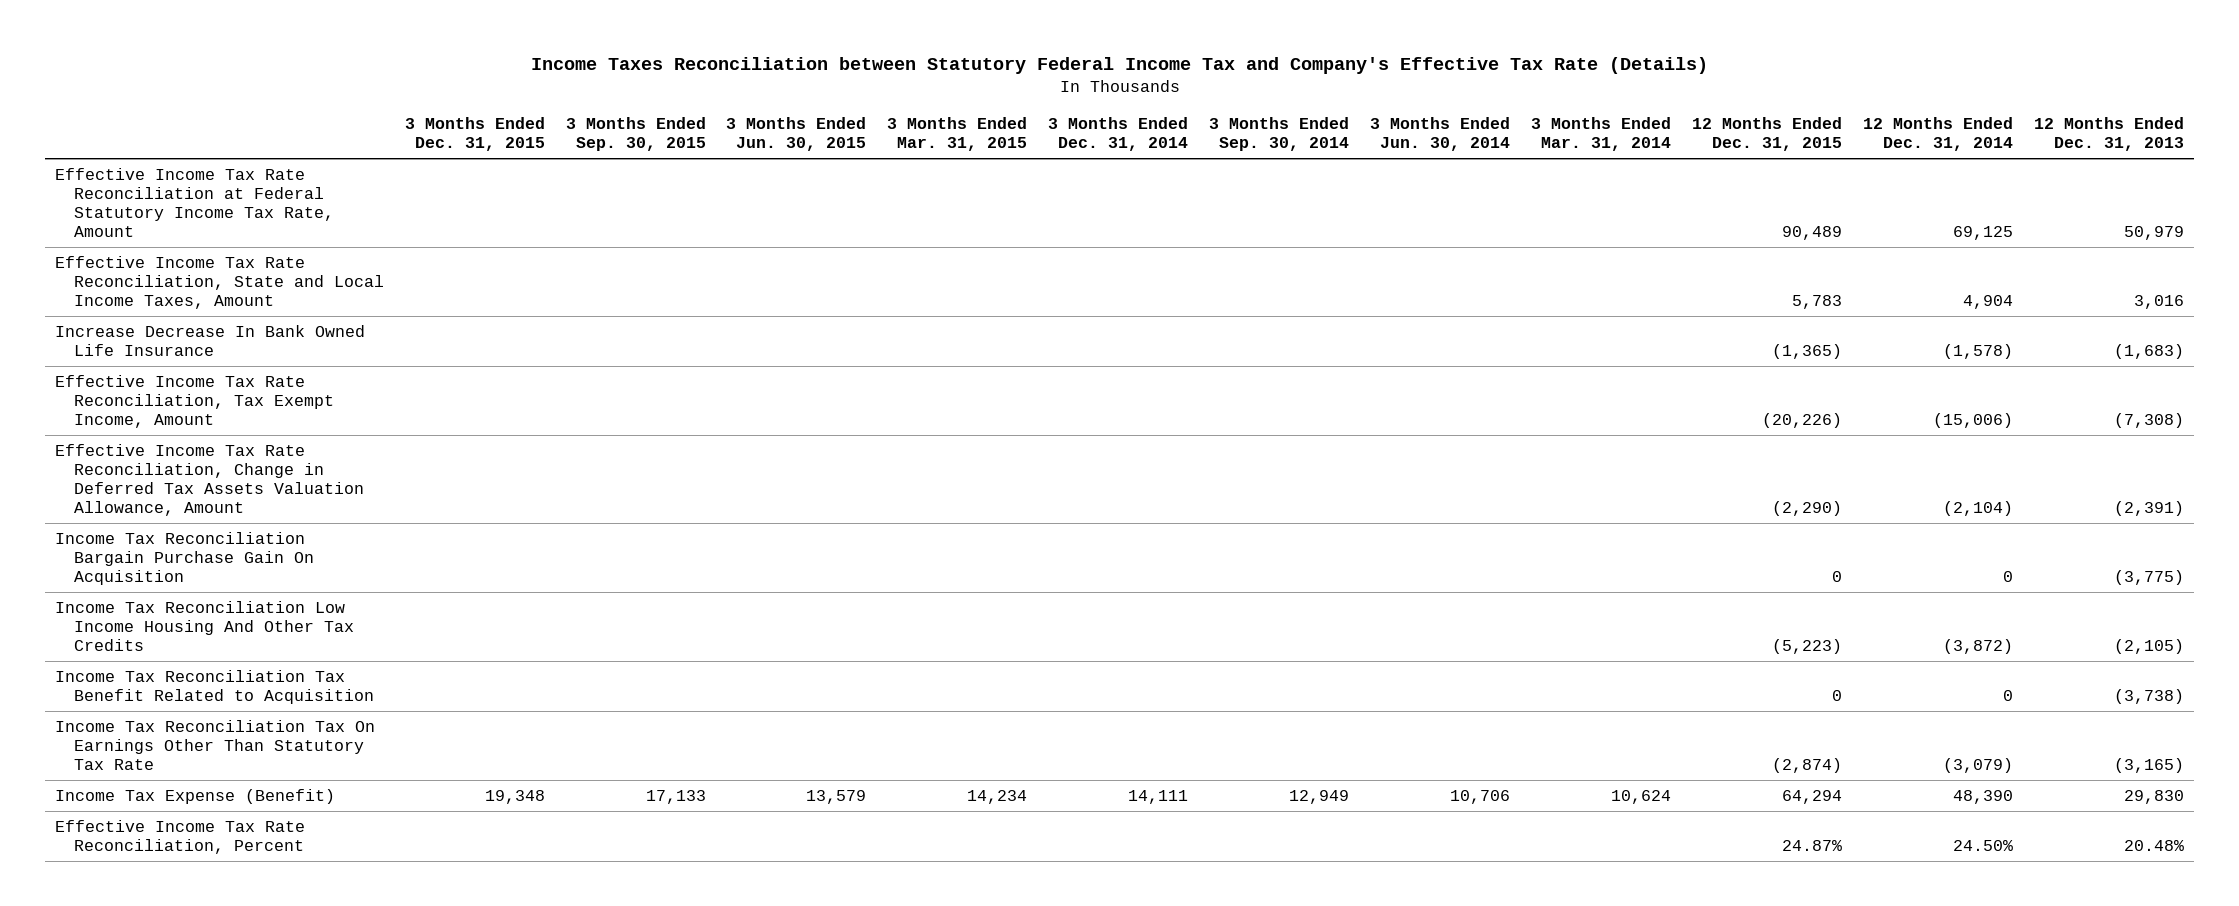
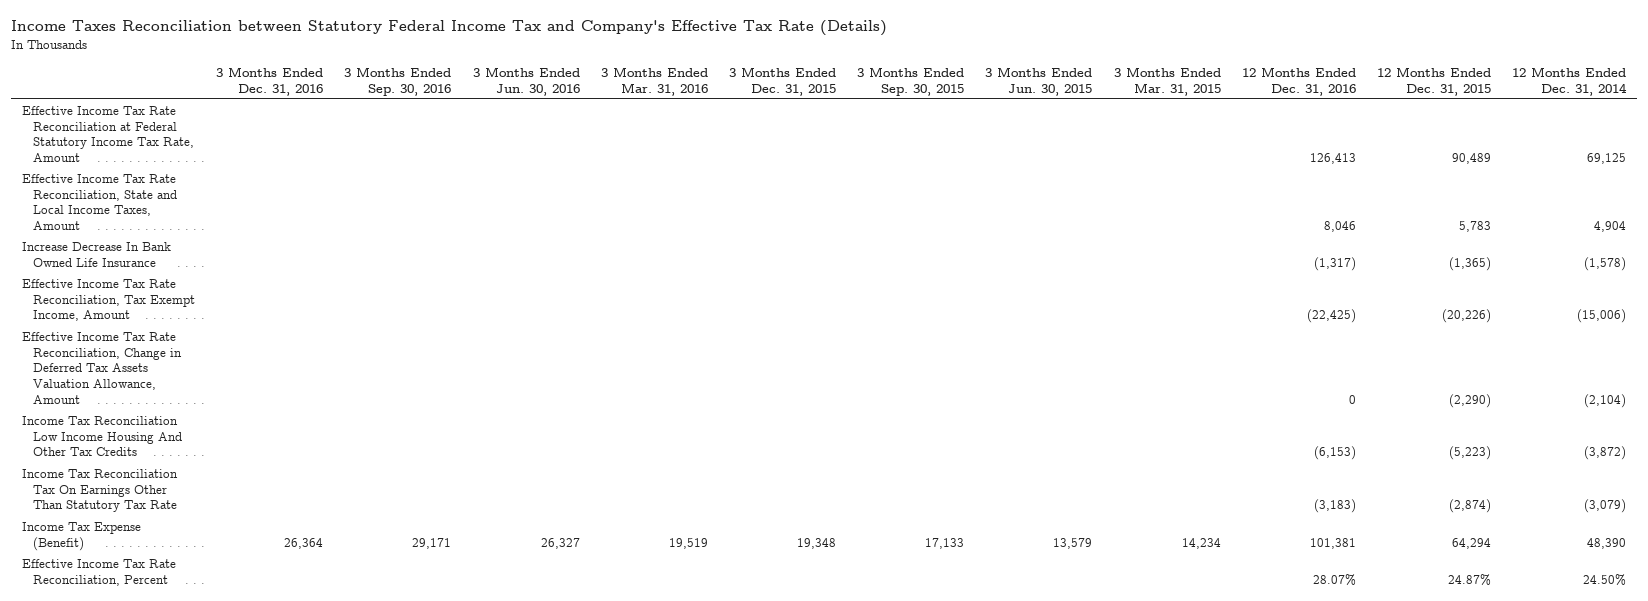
[1048,117,1189,152] 3 Months Ended Dec. 31, 2014 -> none
[1209,117,1350,152] 3 Months Ended Sep. 30, 2014 -> none
[1370,117,1511,152] 3 Months Ended Jun. 30, 2014 -> none
[1531,117,1672,152] 3 Months Ended Mar. 31, 2014 -> none
[2033,117,2184,152] 12 Months Ended Dec. 31, 2013 -> none
none -> [216,66,324,96] 3 Months Ended Dec. 31, 2016
none -> [344,66,452,96] 3 Months Ended Sep. 30, 2016
none -> [472,66,580,96] 3 Months Ended Jun. 30, 2016
none -> [600,66,708,96] 3 Months Ended Mar. 31, 2016
none -> [1241,66,1356,96] 12 Months Ended Dec. 31, 2016
[55,531,314,585] Income Tax Reconciliation Bargain Purchase Gain On Acquisition -> none
[55,669,374,704] Income Tax Reconciliation Tax Benefit Related to Acquisition -> none

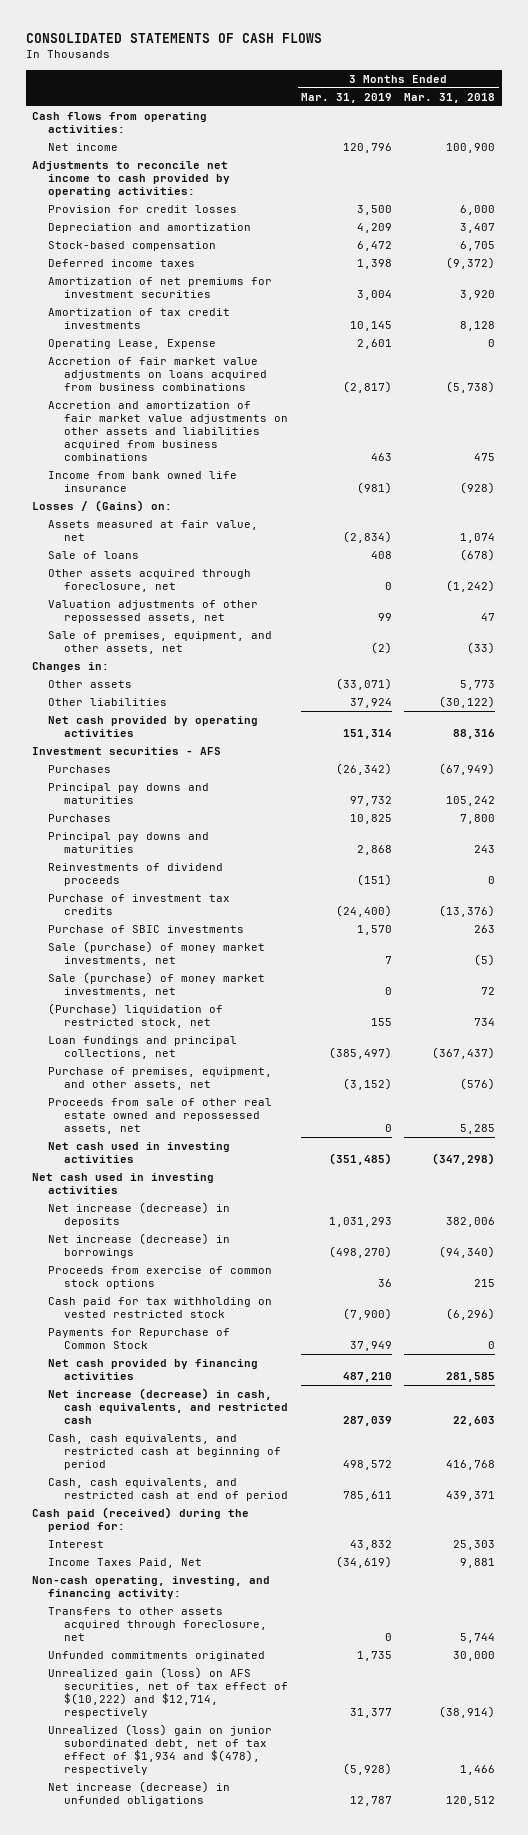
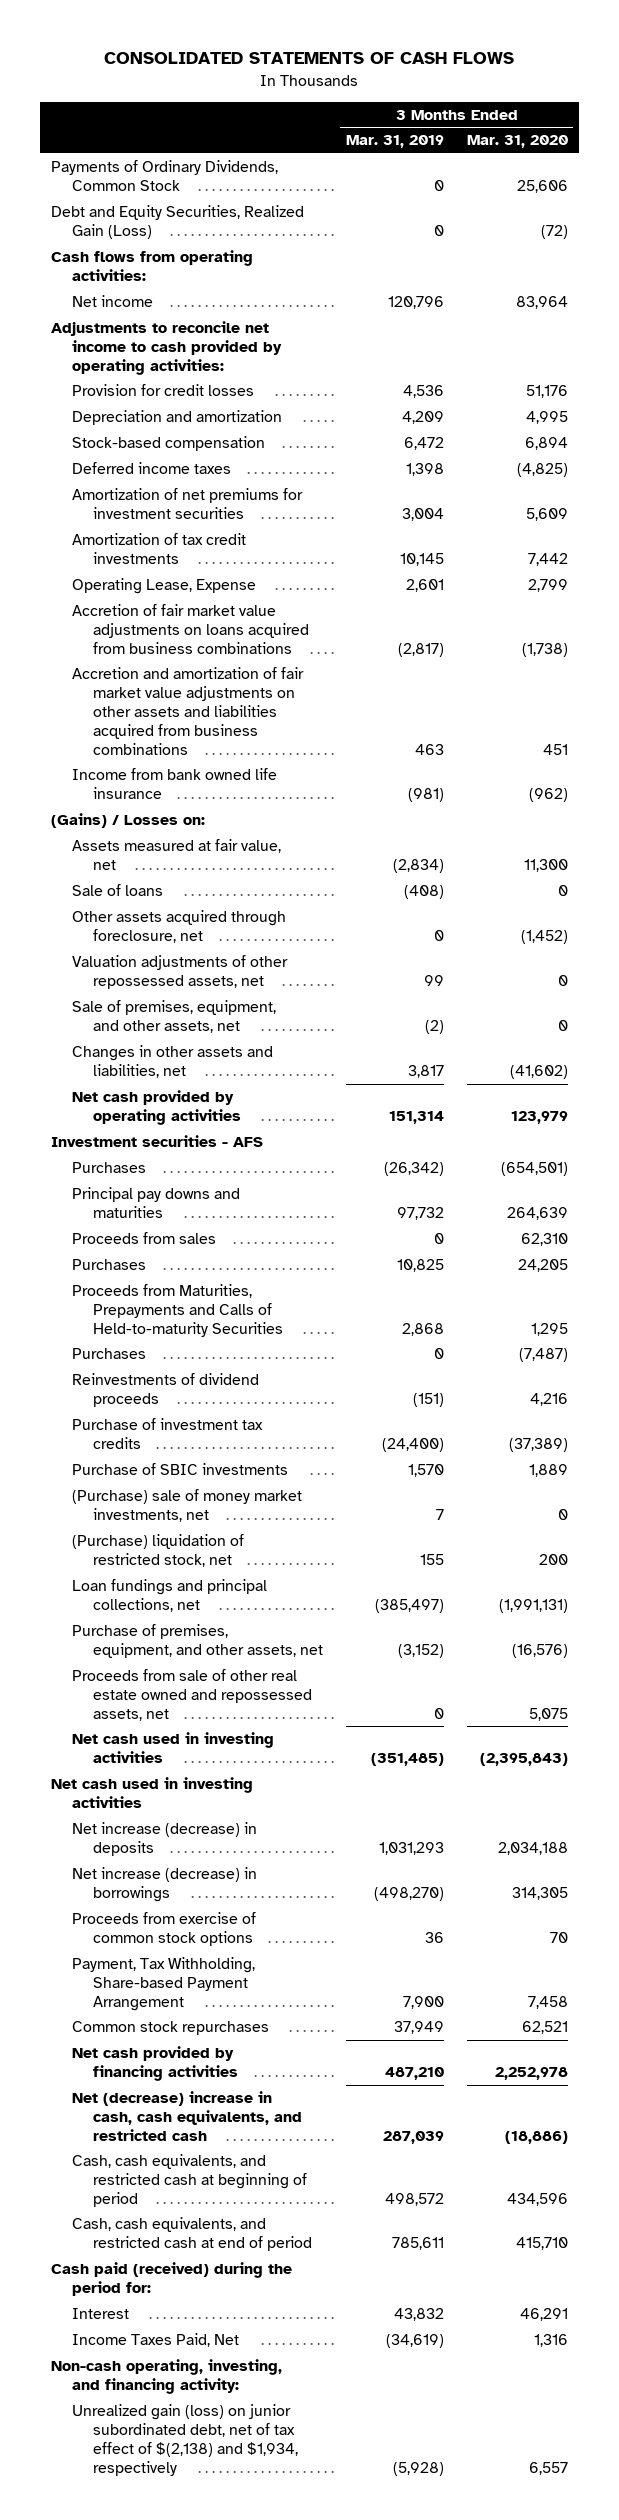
[404,92,496,103] Mar. 31, 2018 -> none
none -> [466,135,568,149] Mar. 31, 2020
none -> [51,160,279,192] Payments of Ordinary Dividends, Common Stock
none -> [51,205,305,240] Debt and Equity Securities, Realized Gain (Loss)
[356,205,392,216] 3,500 -> [402,385,444,399] 4,536
[32,500,173,513] Losses / (Gains) on: -> [51,813,206,829] (Gains) / Losses on:
[370,551,392,560] 408 -> [403,885,444,900] (408)
[32,662,110,673] Changes in: -> none
[48,680,133,689] Other assets -> none
[48,698,168,707] Other liabilities -> none
none -> [72,1045,274,1079] Changes in other assets and liabilities, net
none -> [72,1232,217,1245] Proceeds from sales
[48,832,210,854] Principal pay downs and maturities -> [72,1284,283,1337] Proceeds from Maturities, Prepayments and Calls of Held-to-maturity Securities
none -> [72,1348,147,1360] Purchases
[48,972,266,998] Sale (purchase) of money market investments, net -> none
[48,941,266,967] Sale (purchase) of money market investments, net -> [72,1489,303,1523] (Purchase) sale of money market investments, net
[48,1297,273,1319] Cash paid for tax withholding on vested restricted stock -> none
none -> [72,1957,256,2011] Payment, Tax Withholding, Share-based Payment Arrangement
[48,1328,231,1350] Payments for Repurchase of Common Stock -> [72,2021,270,2036] Common stock repurchases
[48,1388,289,1425] Net increase (decrease) in cash, cash equivalents, and restricted cash -> [72,2091,302,2141] Net (decrease) increase in cash, cash equivalents, and restricted cash
[48,1607,268,1642] Transfers to other assets acquired through foreclosure, net -> none
[48,1651,266,1662] Unfunded commitments originated -> none
[48,1667,289,1719] Unrealized gain (loss) on AFS securities, net of tax effect of $(10,222) and $12,714, respectively -> none
[48,1781,231,1807] Net increase (decrease) in unfunded obligations -> none
[48,1724,273,1776] Unrealized (loss) gain on junior subordinated debt, net of tax effect of $1,934 and $(478), respectively -> [72,2404,298,2476] Unrealized gain (loss) on junior subordinated debt, net of tax effect of $(2,138) and $1,934, respectively

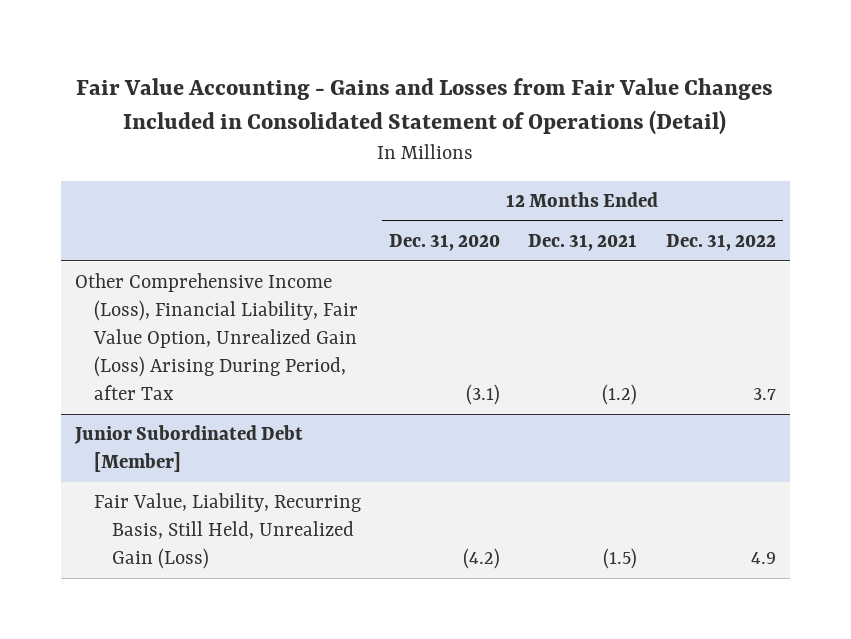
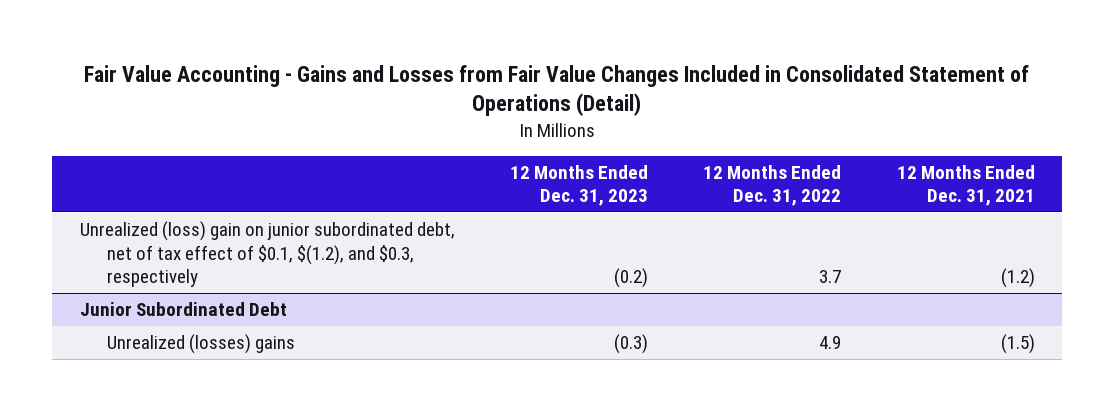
[388,233,500,251] Dec. 31, 2020 -> none
none -> [510,164,649,207] 12 Months Ended Dec. 31, 2023
[74,273,358,401] Other Comprehensive Income (Loss), Financial Liability, Fair Value Option, Unrealized Gain (Loss) Arising During Period, after Tax -> [79,221,455,288] Unrealized (loss) gain on junior subordinated debt, net of tax effect of $0.1, $(1.2), and $0.3, respectively
[73,425,303,473] Junior Subordinated Debt [Member] -> [79,302,287,317] Junior Subordinated Debt
[93,493,361,570] Fair Value, Liability, Recurring Basis, Still Held, Unrealized Gain (Loss) -> [107,334,296,355] Unrealized (losses) gains

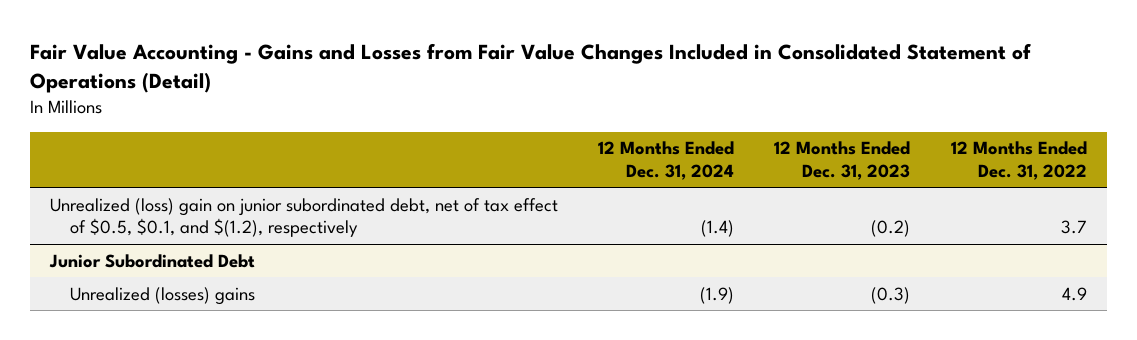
[896,164,1035,207] 12 Months Ended Dec. 31, 2021 -> none
none -> [598,141,735,180] 12 Months Ended Dec. 31, 2024
[79,221,455,288] Unrealized (loss) gain on junior subordinated debt, net of tax effect of $0.1, $(1.2), and $0.3, respectively -> [50,197,559,238] Unrealized (loss) gain on junior subordinated debt, net of tax effect of $0.5, $0.1, and $(1.2), respectively

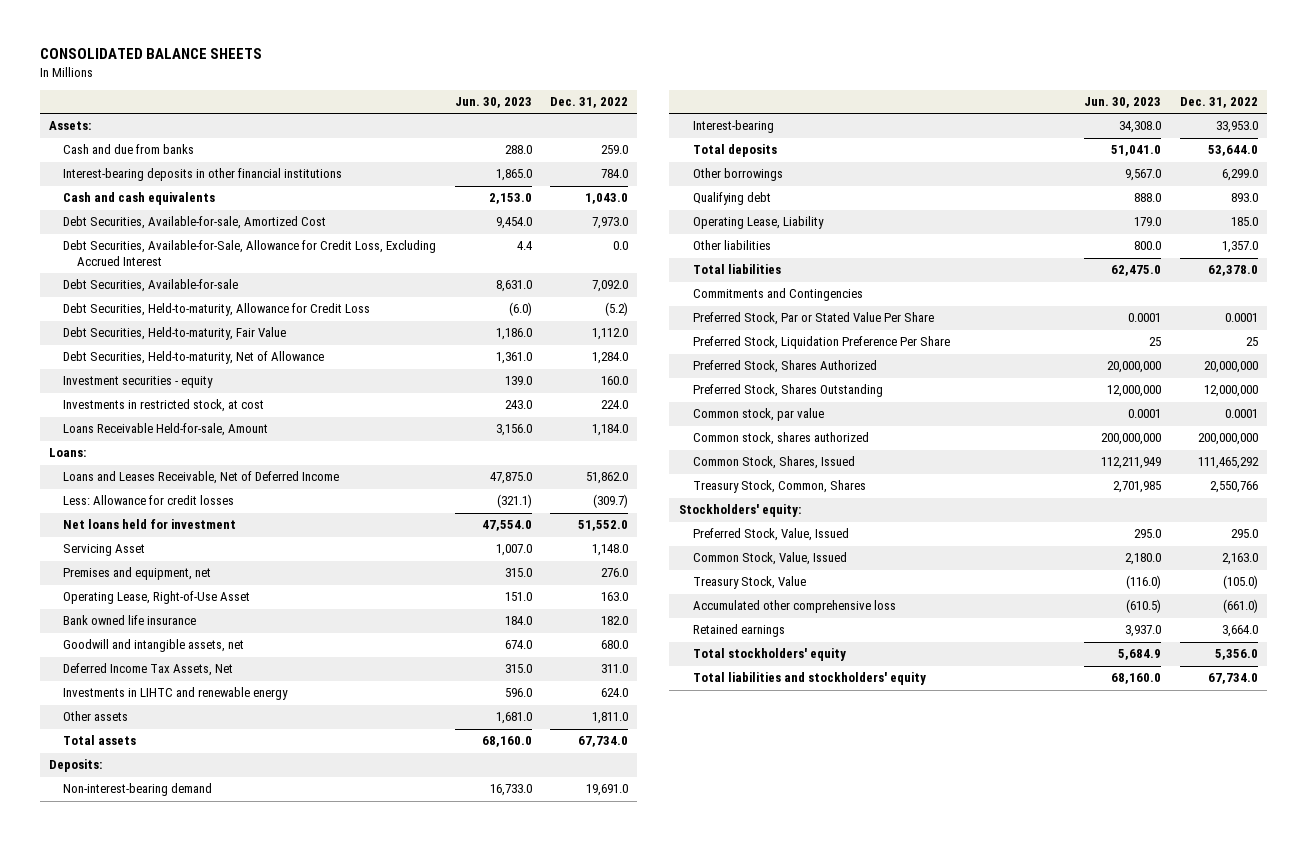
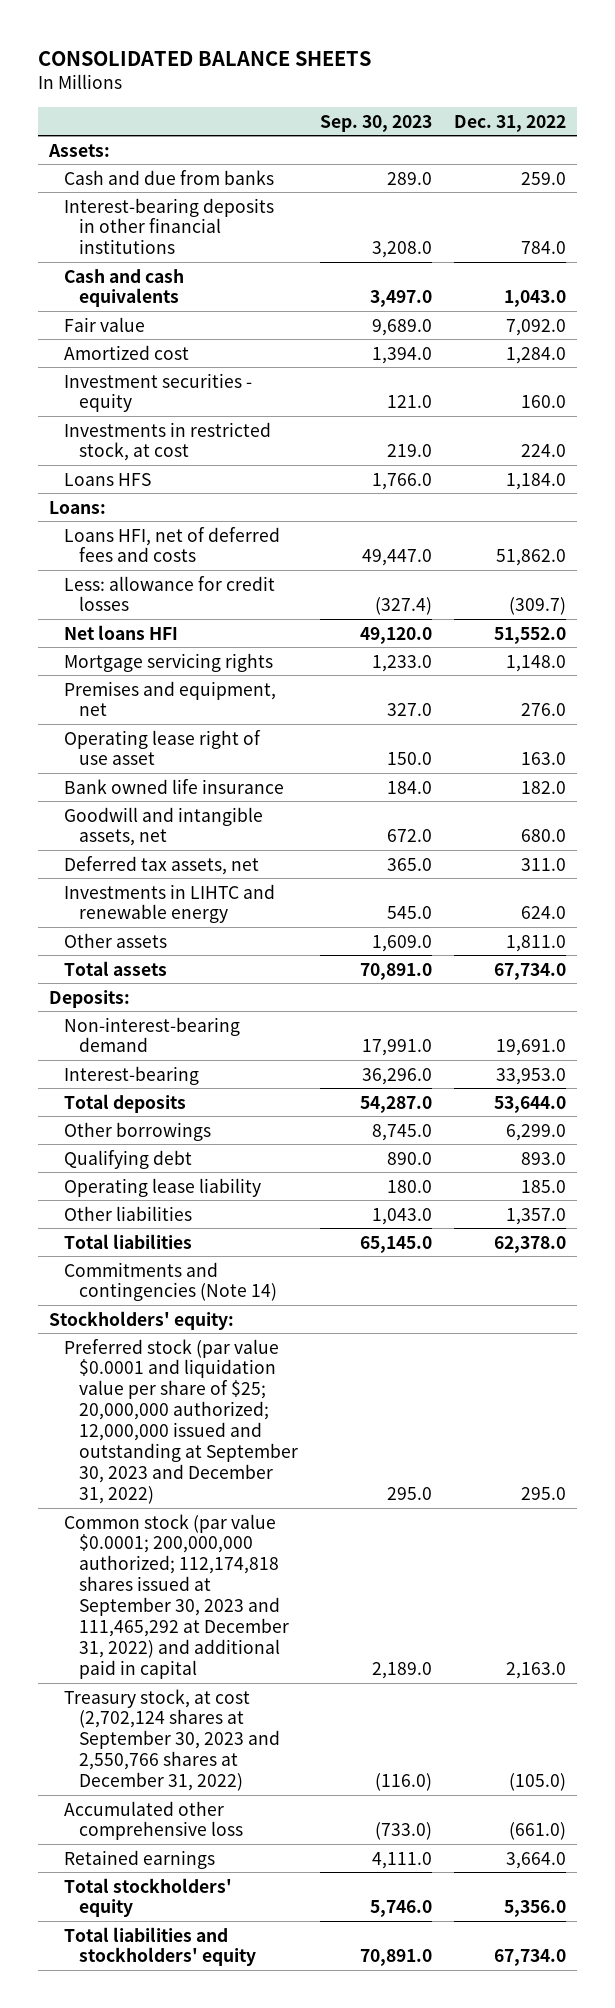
[454,97,532,109] Jun. 30, 2023 -> none
none -> [319,114,432,132] Sep. 30, 2023
[63,216,327,230] Debt Securities, Available-for-sale, Amortized Cost -> none
[63,240,437,266] Debt Securities, Available-for-Sale, Allowance for Credit Loss, Excluding Accrued Interest -> none
[63,303,371,317] Debt Securities, Held-to-maturity, Allowance for Credit Loss -> none
[63,327,287,341] Debt Securities, Held-to-maturity, Fair Value -> none
[63,279,239,293] Debt Securities, Available-for-sale -> [64,316,146,332] Fair value
[63,351,325,365] Debt Securities, Held-to-maturity, Net of Allowance -> [64,344,190,360] Amortized cost
[63,423,269,437] Loans Receivable Held-for-sale, Amount -> [64,472,152,486] Loans HFS
[63,471,340,485] Loans and Leases Receivable, Net of Deferred Income -> [64,526,281,563] Loans HFI, net of deferred fees and costs
[63,495,235,506] Less: Allowance for credit losses -> [64,575,276,612] Less: allowance for credit losses
[63,519,237,530] Net loans held for investment -> [64,624,179,640] Net loans HFI
[63,544,146,557] Servicing Asset -> [64,652,274,672] Mortgage servicing rights
[63,591,251,605] Operating Lease, Right-of-Use Asset -> [64,729,262,766] Operating lease right of use asset
[63,663,234,677] Deferred Income Tax Assets, Net -> [64,855,260,875] Deferred tax assets, net
[692,216,824,230] Operating Lease, Liability -> [64,1177,262,1197] Operating lease liability
[692,312,934,326] Preferred Stock, Par or Stated Value Per Share -> none
[692,336,950,350] Preferred Stock, Liquidation Preference Per Share -> none
[692,360,877,374] Preferred Stock, Shares Authorized -> none
[692,384,883,398] Preferred Stock, Shares Outstanding -> none
[692,408,824,422] Common stock, par value -> none
[692,432,869,446] Common stock, shares authorized -> none
[692,456,855,470] Common Stock, Shares, Issued -> none
[692,480,866,494] Treasury Stock, Common, Shares -> none
[692,288,863,302] Commitments and Contingencies -> [64,1261,277,1302] Commitments and contingencies (Note 14)
[692,528,849,542] Preferred Stock, Value, Issued -> [64,1338,298,1504] Preferred stock (par value $0.0001 and liquidation value per share of $25; 20,000,000 authorized; 12,000,000 issued and outstanding at September 30, 2023 and December 31, 2022)
[692,552,847,566] Common Stock, Value, Issued -> [64,1513,289,1679] Common stock (par value $0.0001; 200,000,000 authorized; 112,174,818 shares issued at September 30, 2023 and 111,465,292 at December 31, 2022) and additional paid in capital
[692,576,806,590] Treasury Stock, Value -> [64,1688,280,1792] Treasury stock, at cost (2,702,124 shares at September 30, 2023 and 2,550,766 shares at December 31, 2022)

